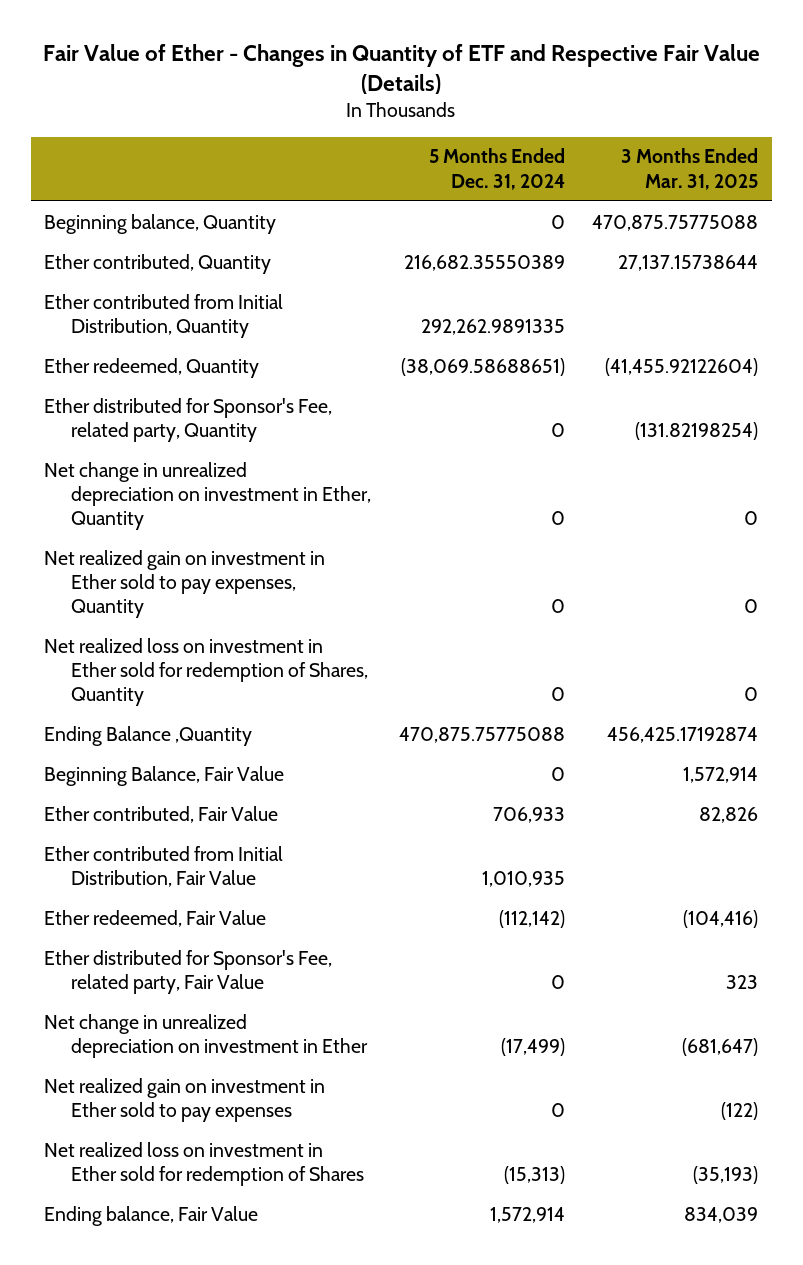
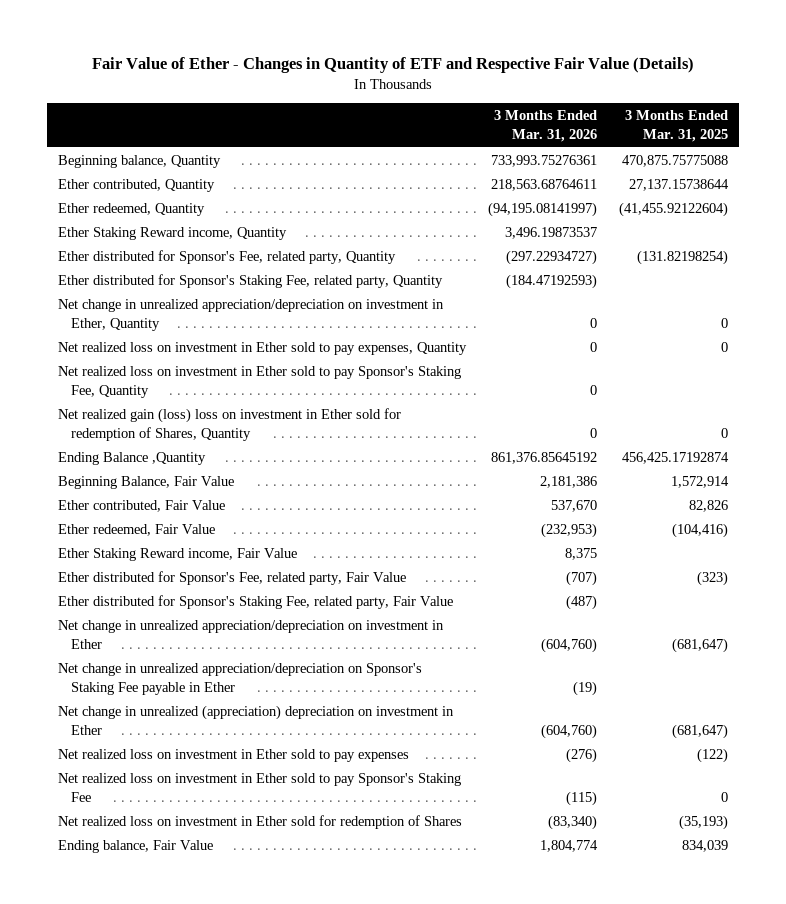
[428,148,565,190] 5 Months Ended Dec. 31, 2024 -> none
none -> [494,110,598,143] 3 Months Ended Mar. 31, 2026
[44,293,284,338] Ether contributed from Initial Distribution, Quantity -> none
none -> [57,226,287,240] Ether Staking Reward income, Quantity
none -> [57,273,443,288] Ether distributed for Sponsor's Staking Fee, related party, Quantity
[44,461,372,531] Net change in unrealized depreciation on investment in Ether, Quantity -> [57,298,444,331] Net change in unrealized appreciation/depreciation on investment in Ether, Quantity
[44,549,326,619] Net realized gain on investment in Ether sold to pay expenses, Quantity -> [57,341,467,355] Net realized loss on investment in Ether sold to pay expenses, Quantity
none -> [57,365,461,398] Net realized loss on investment in Ether sold to pay Sponsor's Staking Fee, Quantity
[44,637,369,707] Net realized loss on investment in Ether sold for redemption of Shares, Quantity -> [57,407,401,441] Net realized gain (loss) loss on investment in Ether sold for redemption of Shares, Quantity
[44,845,284,887] Ether contributed from Initial Distribution, Fair Value -> none
none -> [57,547,297,561] Ether Staking Reward income, Fair Value
[726,974,759,989] 323 -> [697,570,729,586] (323)
none -> [57,594,453,609] Ether distributed for Sponsor's Staking Fee, related party, Fair Value
none -> [57,619,444,649] Net change in unrealized appreciation/depreciation on investment in Ether
none -> [57,662,422,695] Net change in unrealized appreciation/depreciation on Sponsor's Staking Fee payable in Ether
[44,1013,369,1058] Net change in unrealized depreciation on investment in Ether -> [57,704,454,735] Net change in unrealized (appreciation) depreciation on investment in Ether
[44,1077,326,1122] Net realized gain on investment in Ether sold to pay expenses -> [57,748,409,762] Net realized loss on investment in Ether sold to pay expenses
none -> [57,772,461,802] Net realized loss on investment in Ether sold to pay Sponsor's Staking Fee

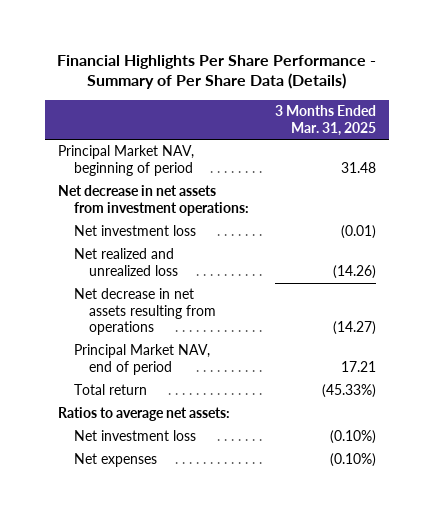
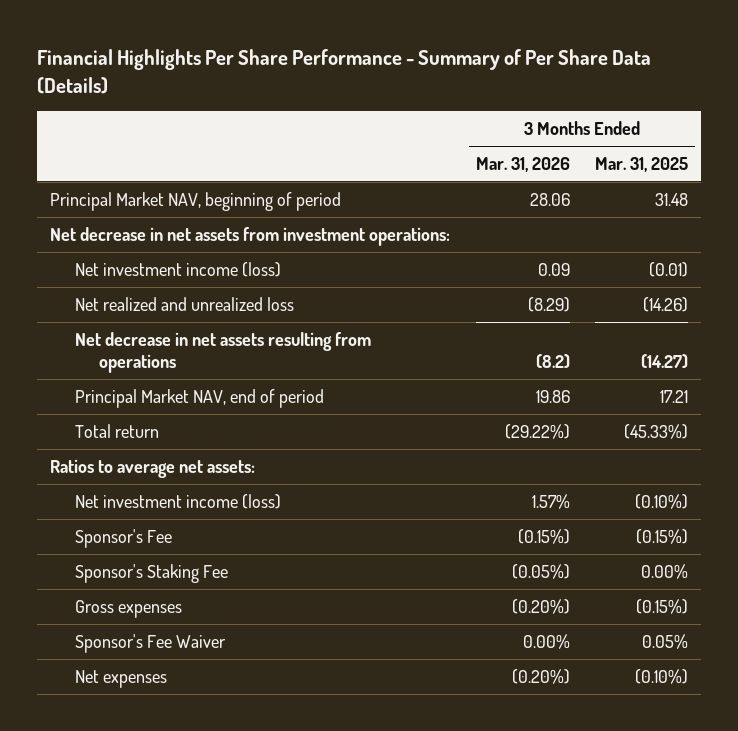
none -> [475,157,570,173] Mar. 31, 2026
[73,225,196,237] Net investment loss -> [74,262,281,278] Net investment income (loss)
[73,430,196,442] Net investment loss -> [74,494,281,510] Net investment income (loss)
none -> [74,529,172,549] Sponsor's Fee
none -> [74,564,228,584] Sponsor's Staking Fee
none -> [74,600,182,619] Gross expenses
none -> [74,634,226,654] Sponsor's Fee Waiver

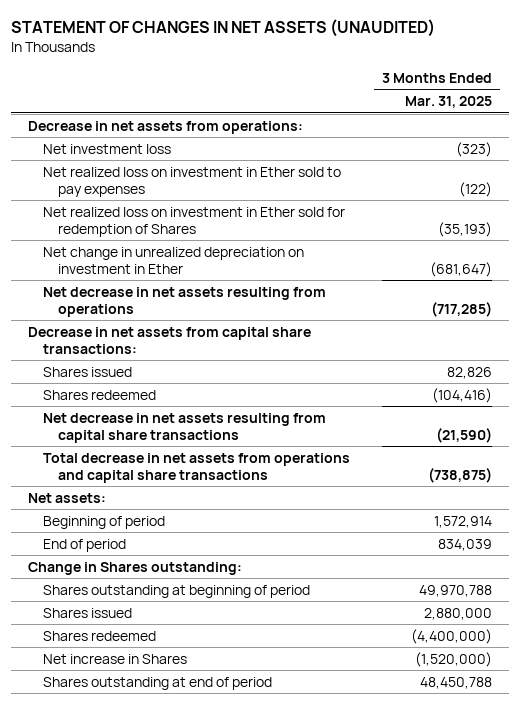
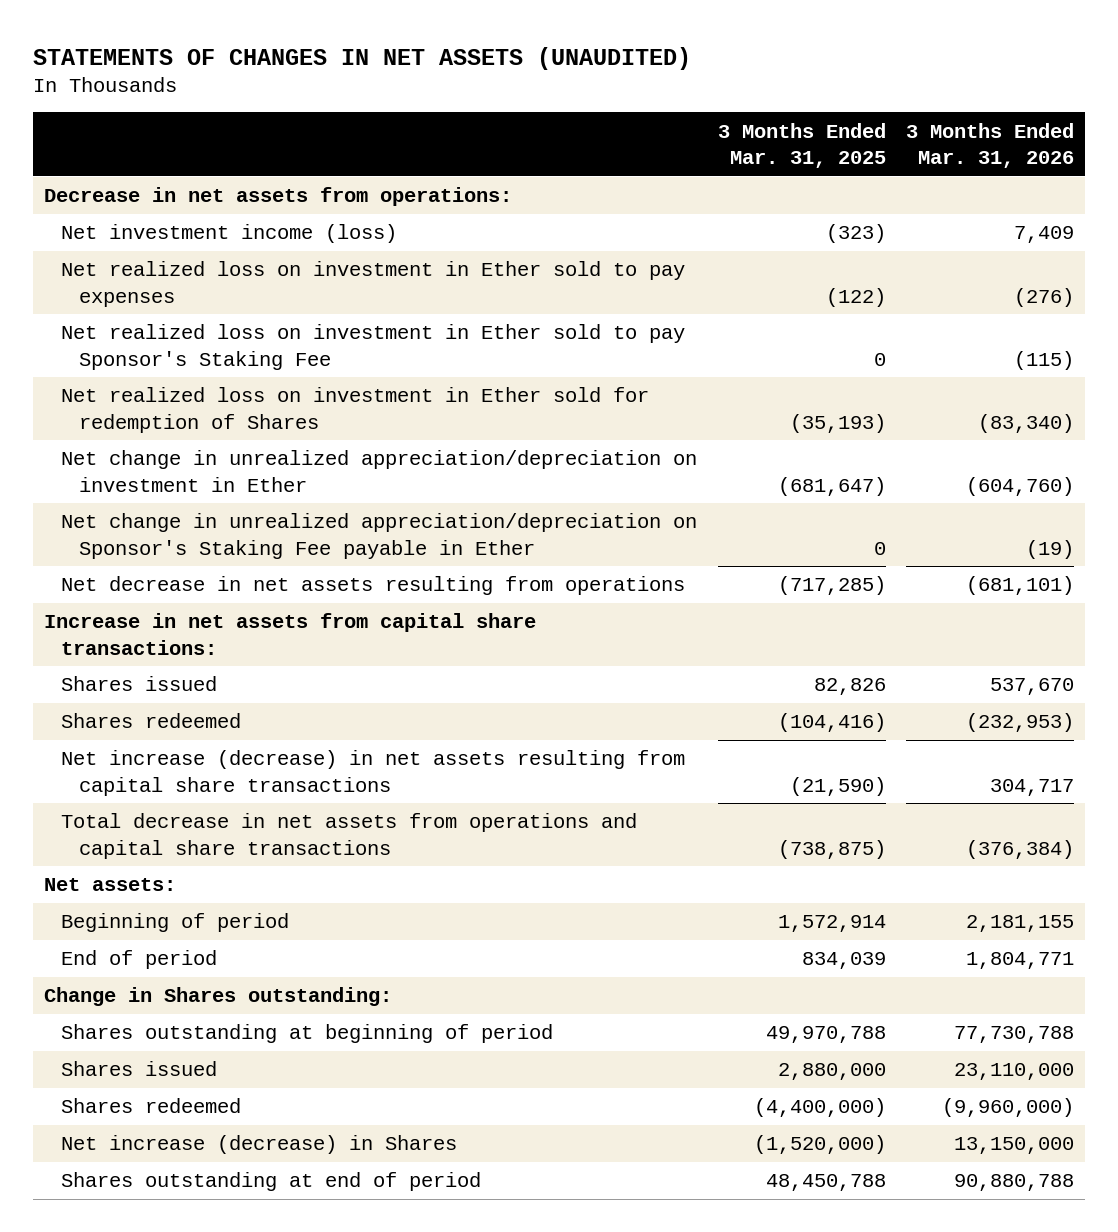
[11,19,436,38] STATEMENT OF CHANGES IN NET ASSETS (UNAUDITED) -> [33,46,692,70] STATEMENTS OF CHANGES IN NET ASSETS (UNAUDITED)
none -> [906,122,1075,168] 3 Months Ended Mar. 31, 2026
[42,143,171,154] Net investment loss -> [61,224,398,244] Net investment income (loss)
none -> [61,324,686,370] Net realized loss on investment in Ether sold to pay Sponsor's Staking Fee
[42,246,304,274] Net change in unrealized depreciation on investment in Ether -> [61,450,698,492] Net change in unrealized appreciation/depreciation on investment in Ether
none -> [61,513,698,559] Net change in unrealized appreciation/depreciation on Sponsor's Staking Fee payable in Ether
[27,326,311,354] Decrease in net assets from capital share transactions: -> [43,613,536,655] Increase in net assets from capital share transactions:
[42,412,326,443] Net decrease in net assets resulting from capital share transactions -> [61,750,686,796] Net increase (decrease) in net assets resulting from capital share transactions
[42,653,187,664] Net increase in Shares -> [61,1135,458,1155] Net increase (decrease) in Shares

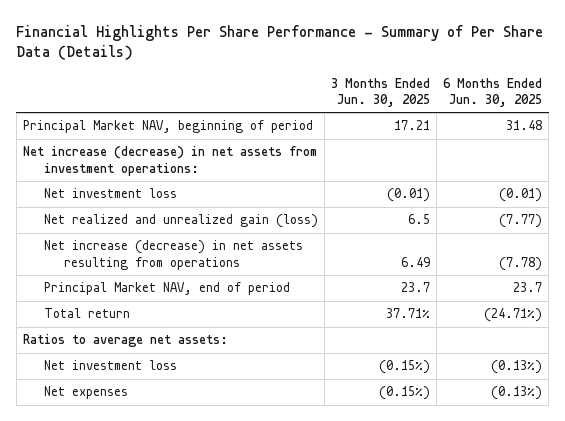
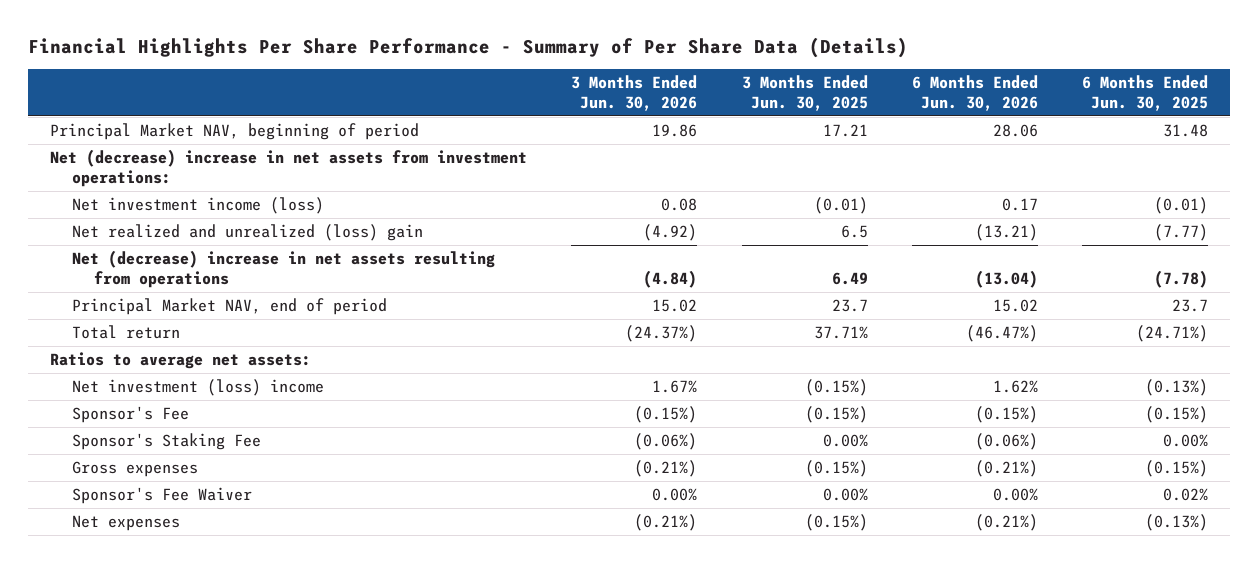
none -> [571,75,698,111] 3 Months Ended Jun. 30, 2026
none -> [911,75,1038,111] 6 Months Ended Jun. 30, 2026
[22,146,317,176] Net increase (decrease) in net assets from investment operations: -> [50,149,528,187] Net (decrease) increase in net assets from investment operations:
[43,188,177,199] Net investment loss -> [72,197,325,215] Net investment income (loss)
[43,214,318,229] Net realized and unrealized gain (loss) -> [72,224,424,242] Net realized and unrealized (loss) gain
[43,240,303,270] Net increase (decrease) in net assets resulting from operations -> [72,250,496,288] Net (decrease) increase in net assets resulting from operations
[43,360,177,371] Net investment loss -> [72,379,325,397] Net investment (loss) income
none -> [72,406,190,424] Sponsor's Fee
none -> [72,433,262,451] Sponsor's Staking Fee
none -> [72,461,199,478] Gross expenses
none -> [72,487,253,505] Sponsor's Fee Waiver

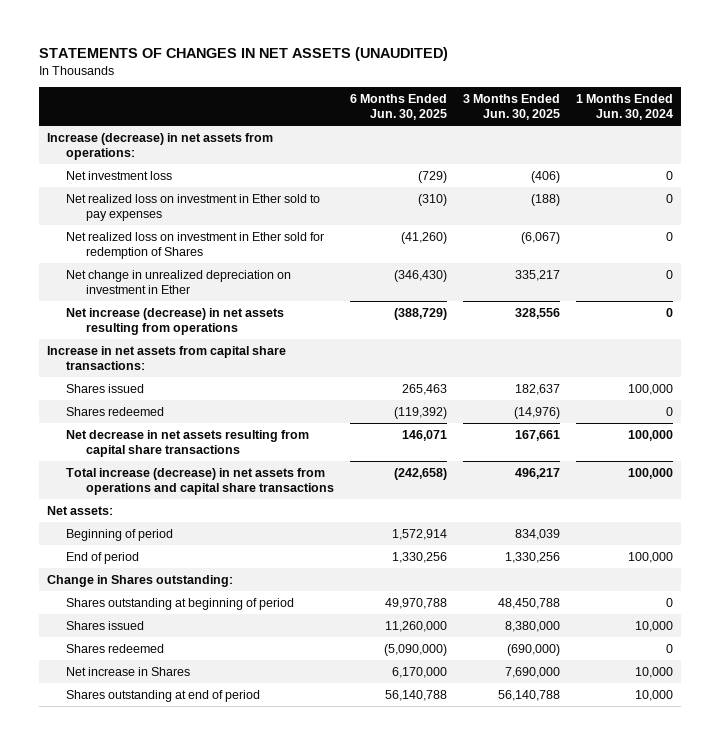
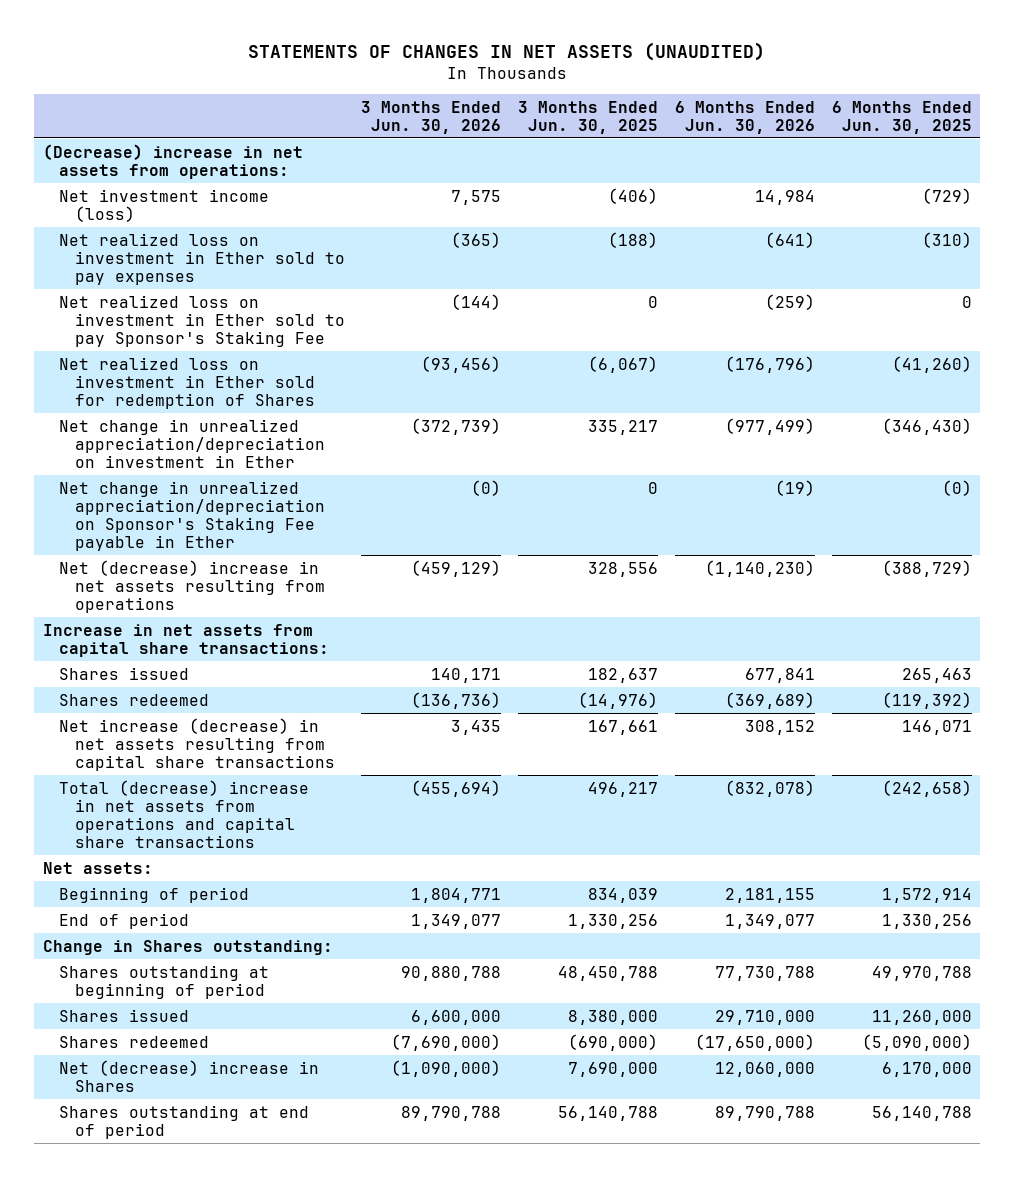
[575,94,673,120] 1 Months Ended Jun. 30, 2024 -> none
none -> [361,100,502,134] 3 Months Ended Jun. 30, 2026
none -> [675,100,816,134] 6 Months Ended Jun. 30, 2026
[46,133,273,160] Increase (decrease) in net assets from operations: -> [42,143,303,179] (Decrease) increase in net assets from operations:
[66,171,173,181] Net investment loss -> [58,188,269,222] Net investment income (loss)
none -> [58,294,345,347] Net realized loss on investment in Ether sold to pay Sponsor's Staking Fee
[66,270,292,294] Net change in unrealized depreciation on investment in Ether -> [58,418,325,468] Net change in unrealized appreciation/depreciation on investment in Ether
none -> [58,480,325,551] Net change in unrealized appreciation/depreciation on Sponsor's Staking Fee payable in Ether
[66,308,285,335] Net increase (decrease) in net assets resulting from operations -> [58,559,325,613] Net (decrease) increase in net assets resulting from operations
[66,430,310,457] Net decrease in net assets resulting from capital share transactions -> [58,717,335,771] Net increase (decrease) in net assets resulting from capital share transactions
[66,468,334,495] Total increase (decrease) in net assets from operations and capital share transactions -> [58,779,309,848] Total (decrease) increase in net assets from operations and capital share transactions
[66,667,191,677] Net increase in Shares -> [58,1059,319,1092] Net (decrease) increase in Shares

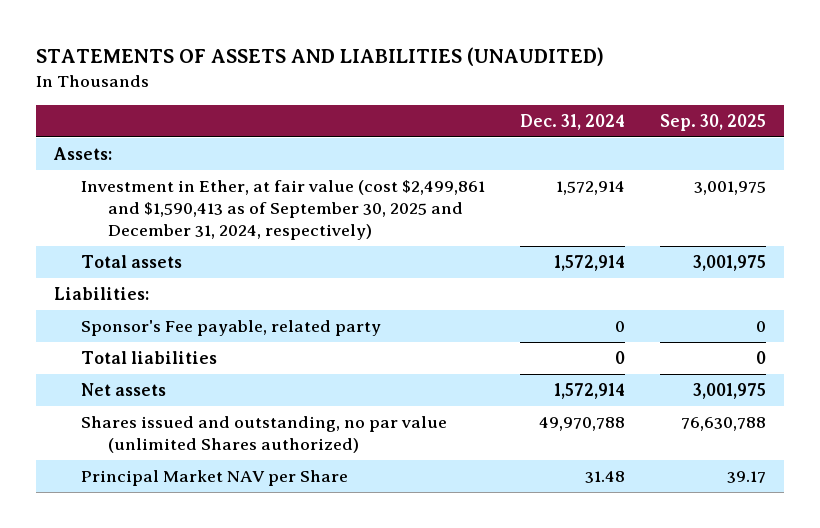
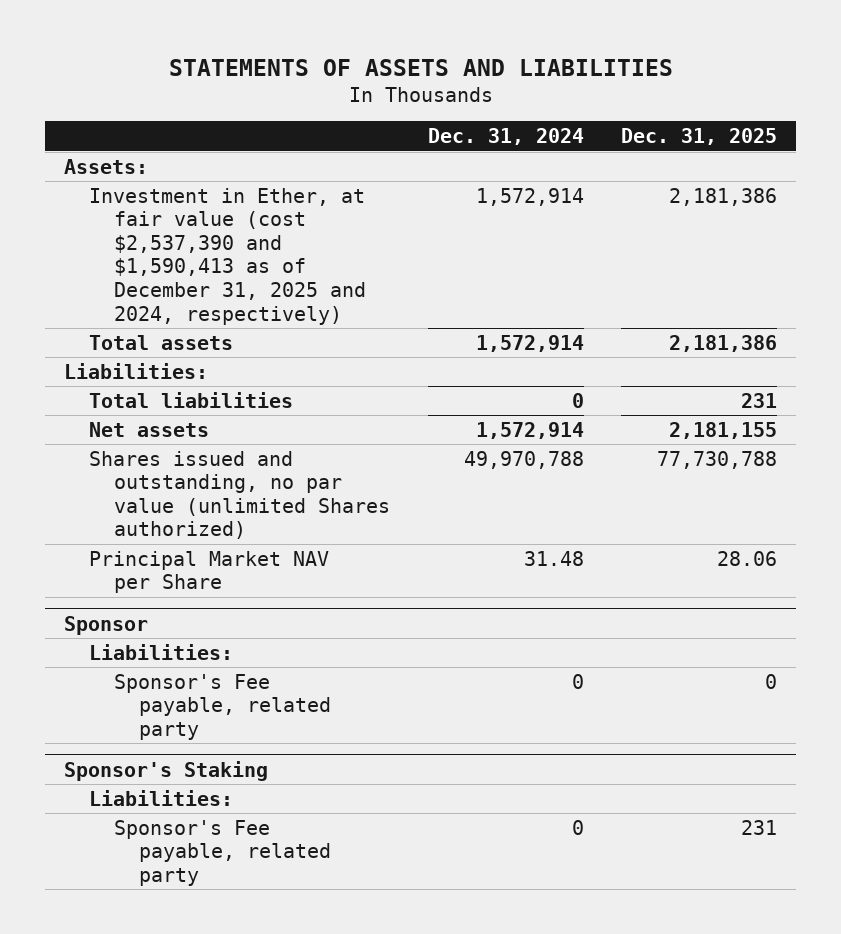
[36,47,605,67] STATEMENTS OF ASSETS AND LIABILITIES (UNAUDITED) -> [168,58,673,76] STATEMENTS OF ASSETS AND LIABILITIES
[660,113,767,131] Sep. 30, 2025 -> none
none -> [621,128,778,146] Dec. 31, 2025
[81,179,486,240] Investment in Ether, at fair value (cost $2,499,861 and $1,590,413 as of September 30, 2025 and December 31, 2024, respectively) -> [88,187,366,325] Investment in Ether, at fair value (cost $2,537,390 and $1,590,413 as of December 31, 2025 and 2024, respectively)
[81,319,382,336] Sponsor's Fee payable, related party -> none
none -> [64,615,149,635] Sponsor
none -> [88,643,233,660] Liabilities:
none -> [113,673,331,740] Sponsor's Fee payable, related party
none -> [64,760,269,781] Sponsor's Staking
none -> [88,789,233,806] Liabilities:
none -> [113,819,331,886] Sponsor's Fee payable, related party

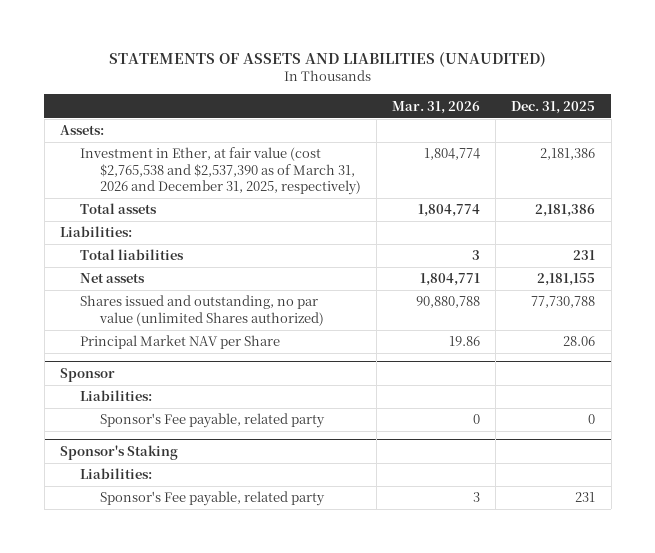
[168,58,673,76] STATEMENTS OF ASSETS AND LIABILITIES -> [108,52,546,68] STATEMENTS OF ASSETS AND LIABILITIES (UNAUDITED)
[427,128,584,146] Dec. 31, 2024 -> none
none -> [391,100,480,114] Mar. 31, 2026
[88,187,366,325] Investment in Ether, at fair value (cost $2,537,390 and $1,590,413 as of December 31, 2025 and 2024, respectively) -> [79,147,361,196] Investment in Ether, at fair value (cost $2,765,538 and $2,537,390 as of March 31, 2026 and December 31, 2025, respectively)

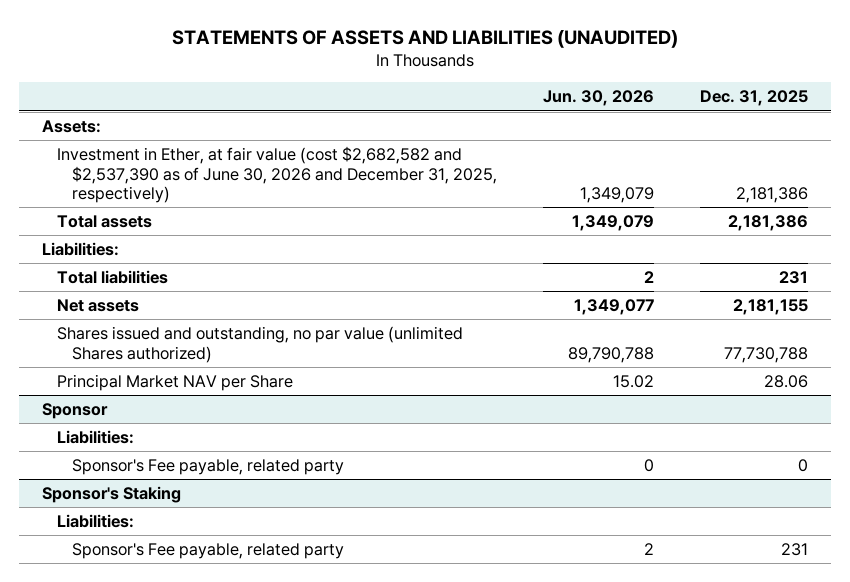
[391,100,480,114] Mar. 31, 2026 -> none
none -> [542,90,654,107] Jun. 30, 2026
[79,147,361,196] Investment in Ether, at fair value (cost $2,765,538 and $2,537,390 as of March 31, 2026 and December 31, 2025, respectively) -> [56,146,497,204] Investment in Ether, at fair value (cost $2,682,582 and $2,537,390 as of June 30, 2026 and December 31, 2025, respectively)

